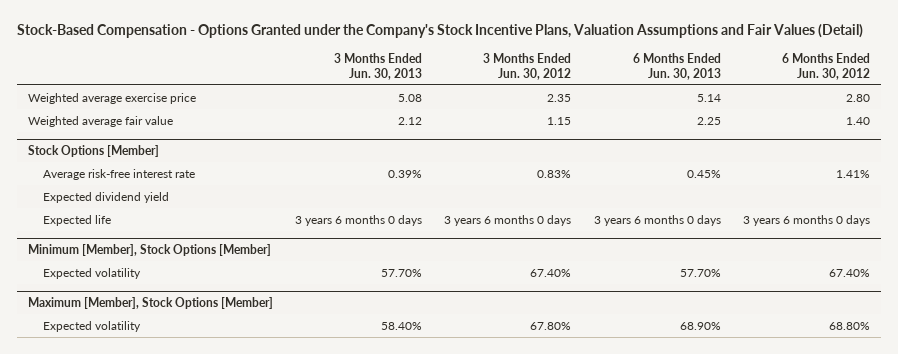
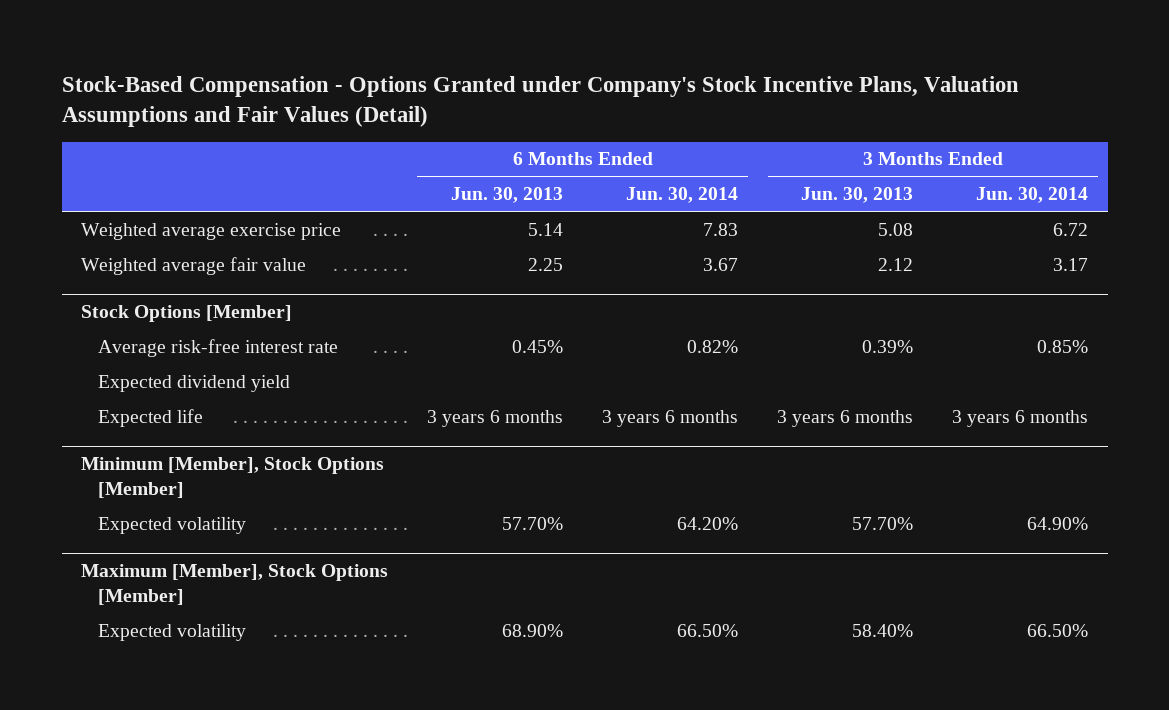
[16,24,863,39] Stock-Based Compensation - Options Granted under the Company's Stock Incentive Plans, Valuation Assumptions and Fair Values (Detail) -> [61,75,1019,128] Stock-Based Compensation - Options Granted under Company's Stock Incentive Plans, Valuation Assumptions and Fair Values (Detail)
[483,53,572,80] 3 Months Ended Jun. 30, 2012 -> none
[781,53,870,80] 6 Months Ended Jun. 30, 2012 -> none
none -> [626,187,739,204] Jun. 30, 2014
none -> [976,187,1089,204] Jun. 30, 2014
[295,214,423,226] 3 years 6 months 0 days -> [777,409,914,427] 3 years 6 months
[593,214,721,226] 3 years 6 months 0 days -> [427,409,564,427] 3 years 6 months

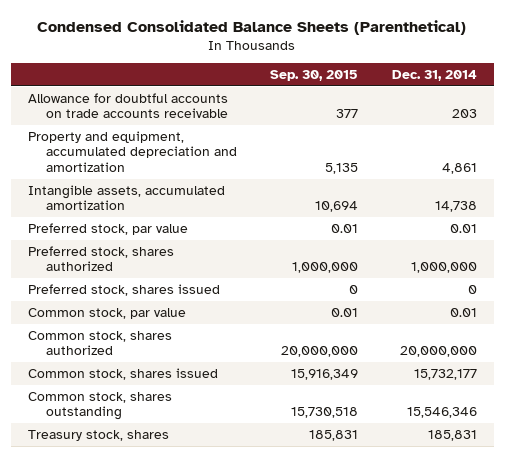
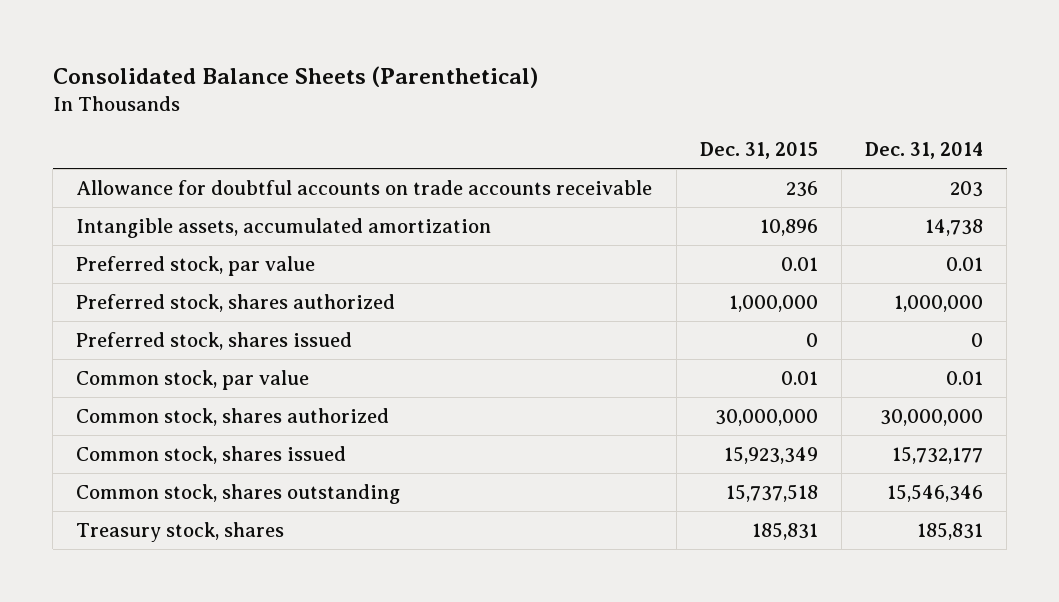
[37,19,467,35] Condensed Consolidated Balance Sheets (Parenthetical) -> [52,65,538,88] Consolidated Balance Sheets (Parenthetical)
[270,69,359,81] Sep. 30, 2015 -> none
none -> [699,142,818,160] Dec. 31, 2015
[27,130,237,172] Property and equipment, accumulated depreciation and amortization -> none
[399,346,477,358] 20,000,000 -> [880,408,984,426] 30,000,000

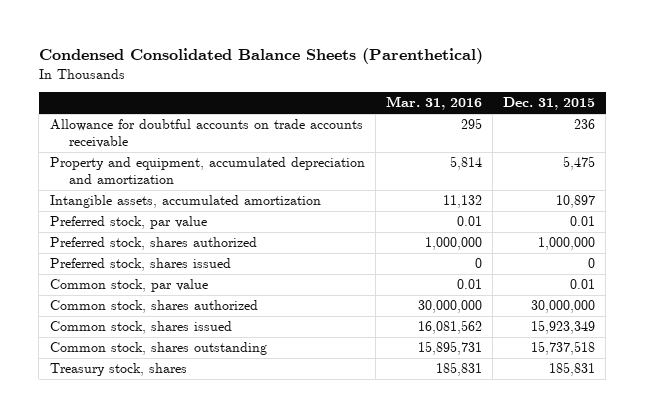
[52,65,538,88] Consolidated Balance Sheets (Parenthetical) -> [38,48,483,65] Condensed Consolidated Balance Sheets (Parenthetical)
[865,142,984,160] Dec. 31, 2014 -> none
none -> [385,96,482,111] Mar. 31, 2016
none -> [49,157,365,185] Property and equipment, accumulated depreciation and amortization
[759,218,818,236] 10,896 -> [556,195,596,209] 10,897

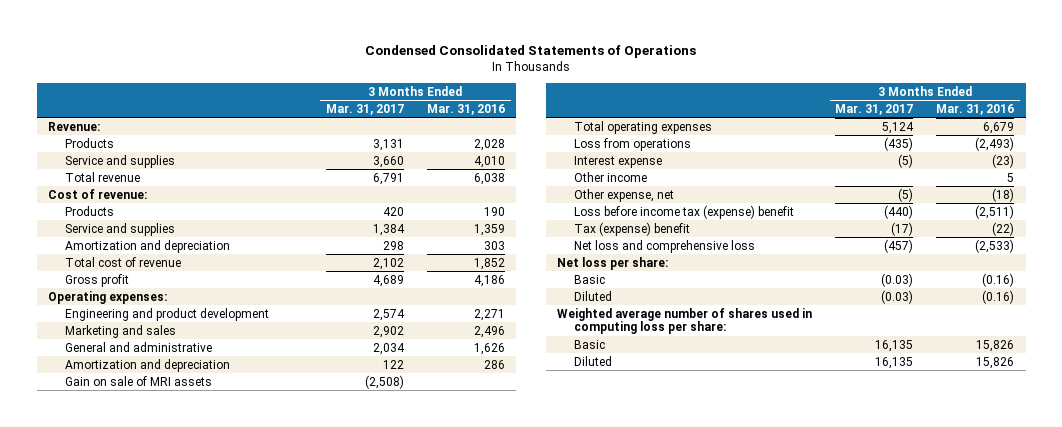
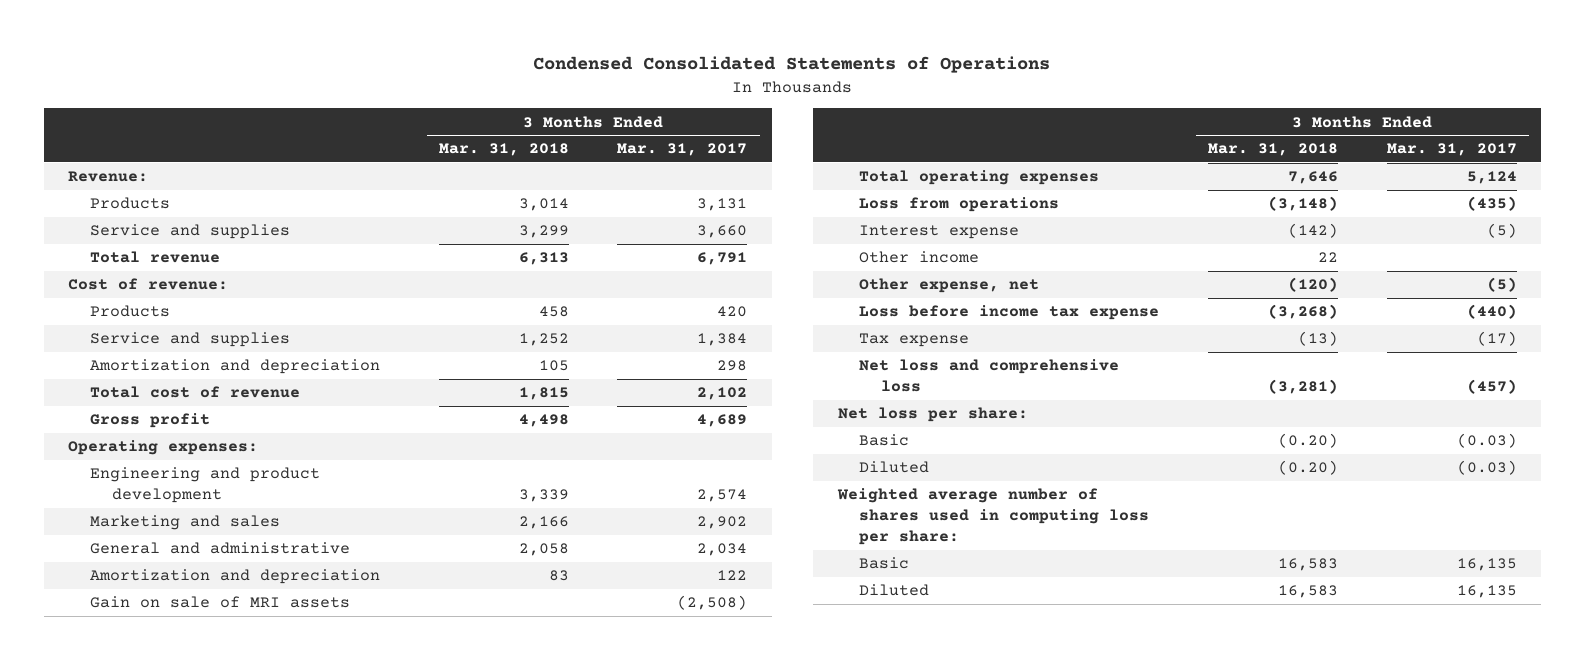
[426,103,505,115] Mar. 31, 2016 -> none
none -> [438,143,569,157] Mar. 31, 2018
[573,204,794,219] Loss before income tax (expense) benefit -> [859,305,1160,321] Loss before income tax expense
[573,221,690,236] Tax (expense) benefit -> [859,333,970,348] Tax expense

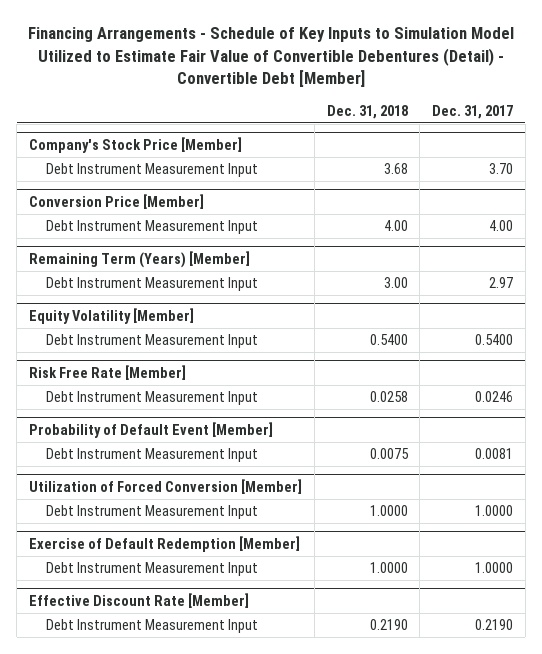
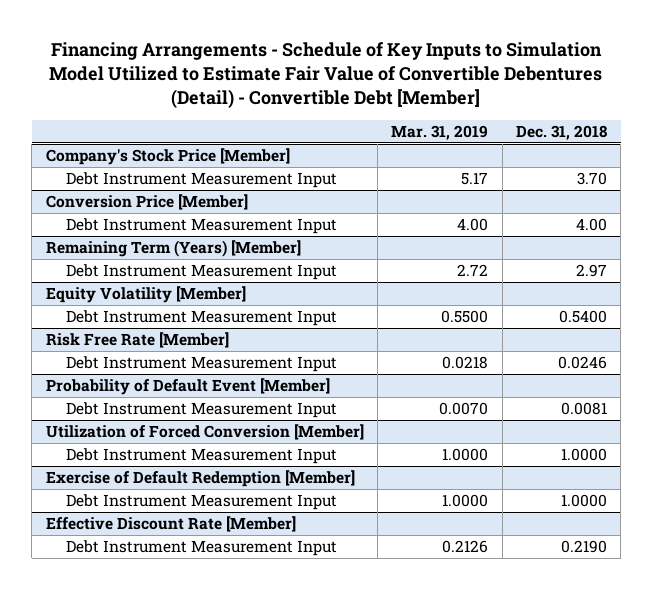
[431,104,513,119] Dec. 31, 2017 -> none
none -> [391,124,489,140] Mar. 31, 2019
[383,163,408,175] 3.68 -> [577,172,608,186] 3.70
[383,277,408,289] 3.00 -> [576,264,608,278] 2.97
[369,391,408,403] 0.0258 -> [558,356,608,370] 0.0246
[369,448,409,460] 0.0075 -> [561,402,608,416] 0.0081

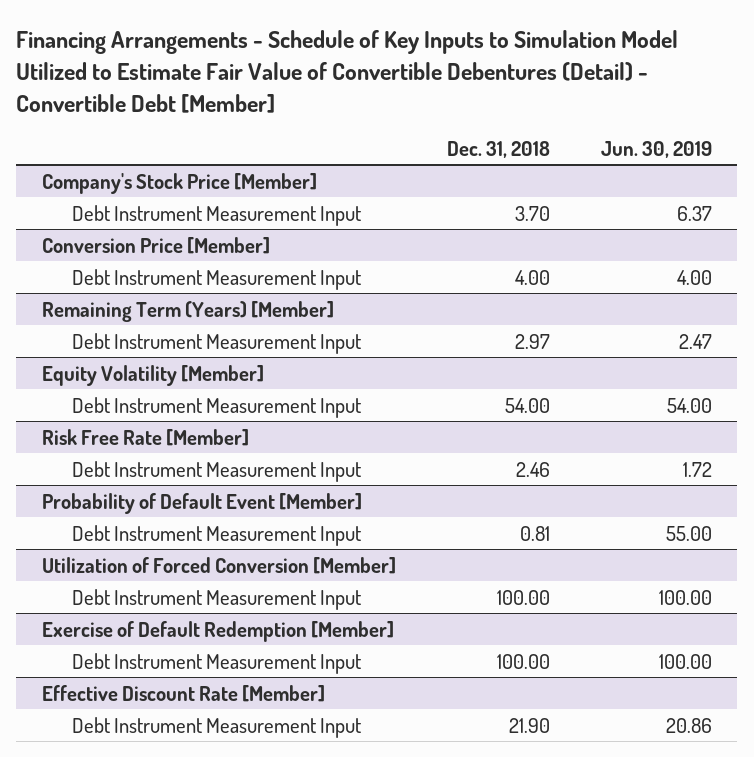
[391,124,489,140] Mar. 31, 2019 -> none
none -> [600,140,712,158] Jun. 30, 2019
[559,310,608,324] 0.5400 -> [504,397,550,413] 54.00
[558,356,608,370] 0.0246 -> [515,461,550,477] 2.46
[561,402,608,416] 0.0081 -> [519,525,550,541] 0.81
[561,448,608,462] 1.0000 -> [496,589,550,605] 100.00
[561,494,608,508] 1.0000 -> [496,653,550,669] 100.00
[561,540,608,554] 0.2190 -> [508,717,550,733] 21.90

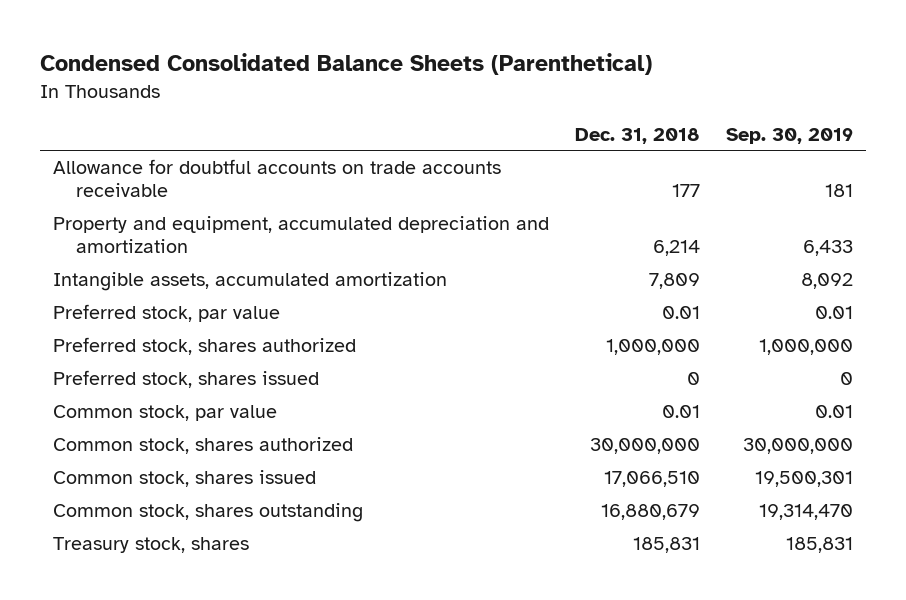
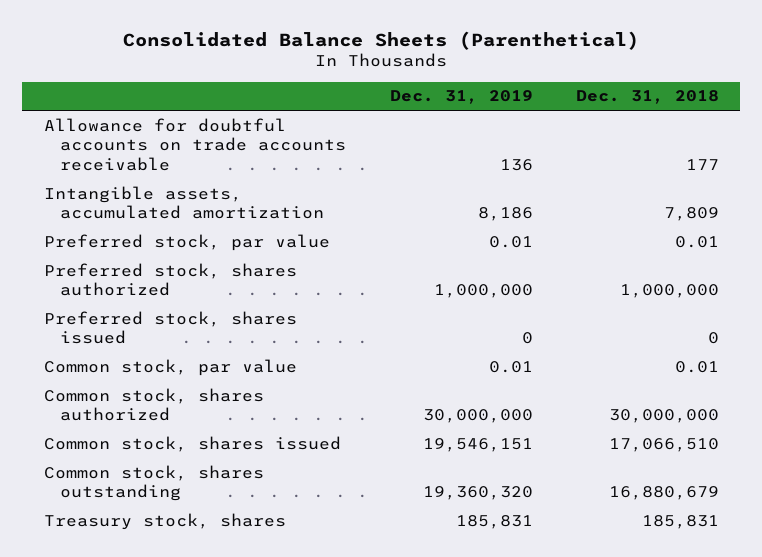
[40,52,653,75] Condensed Consolidated Balance Sheets (Parenthetical) -> [123,30,640,50] Consolidated Balance Sheets (Parenthetical)
[725,127,853,144] Sep. 30, 2019 -> none
none -> [389,90,533,105] Dec. 31, 2019
[53,216,550,254] Property and equipment, accumulated depreciation and amortization -> none

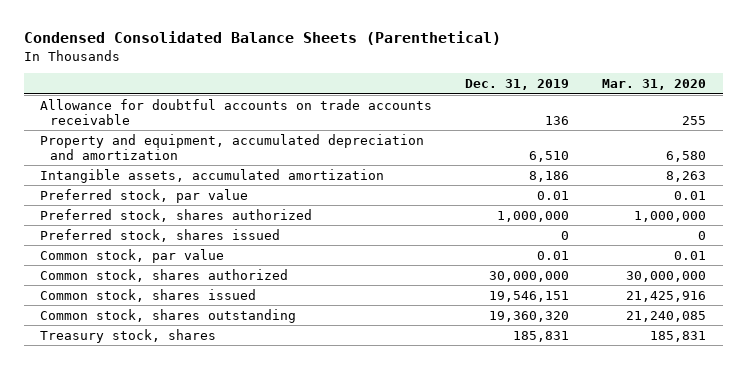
[123,30,640,50] Consolidated Balance Sheets (Parenthetical) -> [23,31,501,46] Condensed Consolidated Balance Sheets (Parenthetical)
[575,90,719,105] Dec. 31, 2018 -> none
none -> [602,79,707,91] Mar. 31, 2020
none -> [40,133,425,160] Property and equipment, accumulated depreciation and amortization

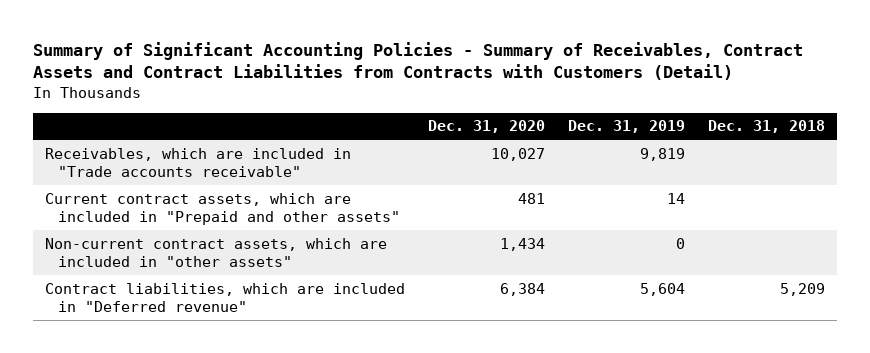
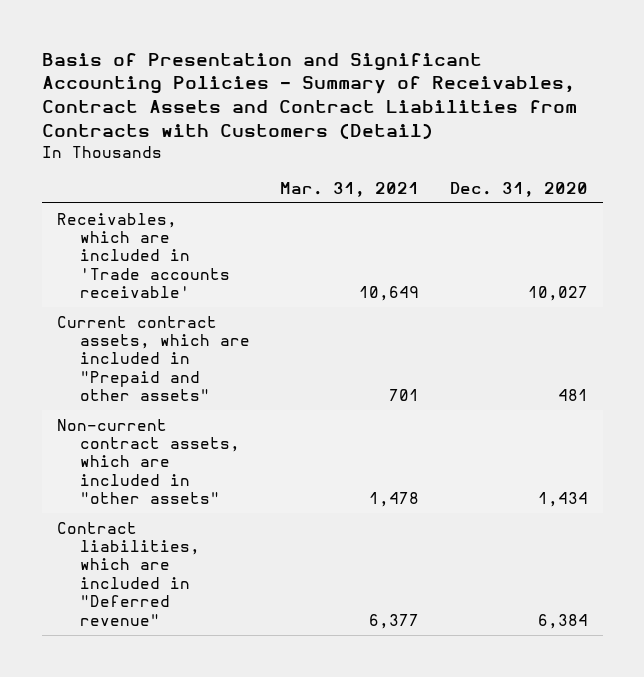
[32,41,803,81] Summary of Significant Accounting Policies - Summary of Receivables, Contract Assets and Contract Liabilities from Contracts with Customers (Detail) -> [41,52,577,140] Basis of Presentation and Significant Accounting Policies - Summary of Receivables, Contract Assets and Contract Liabilities from Contracts with Customers (Detail)
[568,120,686,134] Dec. 31, 2019 -> none
[708,120,826,134] Dec. 31, 2018 -> none
none -> [280,181,420,197] Mar. 31, 2021
[44,147,351,177] Receivables, which are included in "Trade accounts receivable" -> [56,212,230,299] Receivables, which are included in 'Trade accounts receivable'

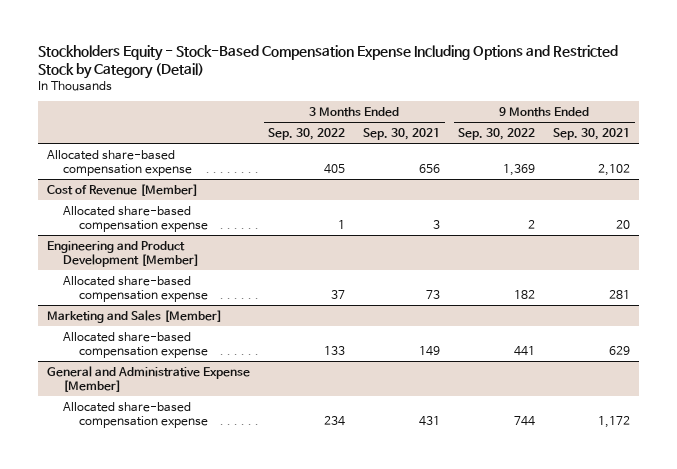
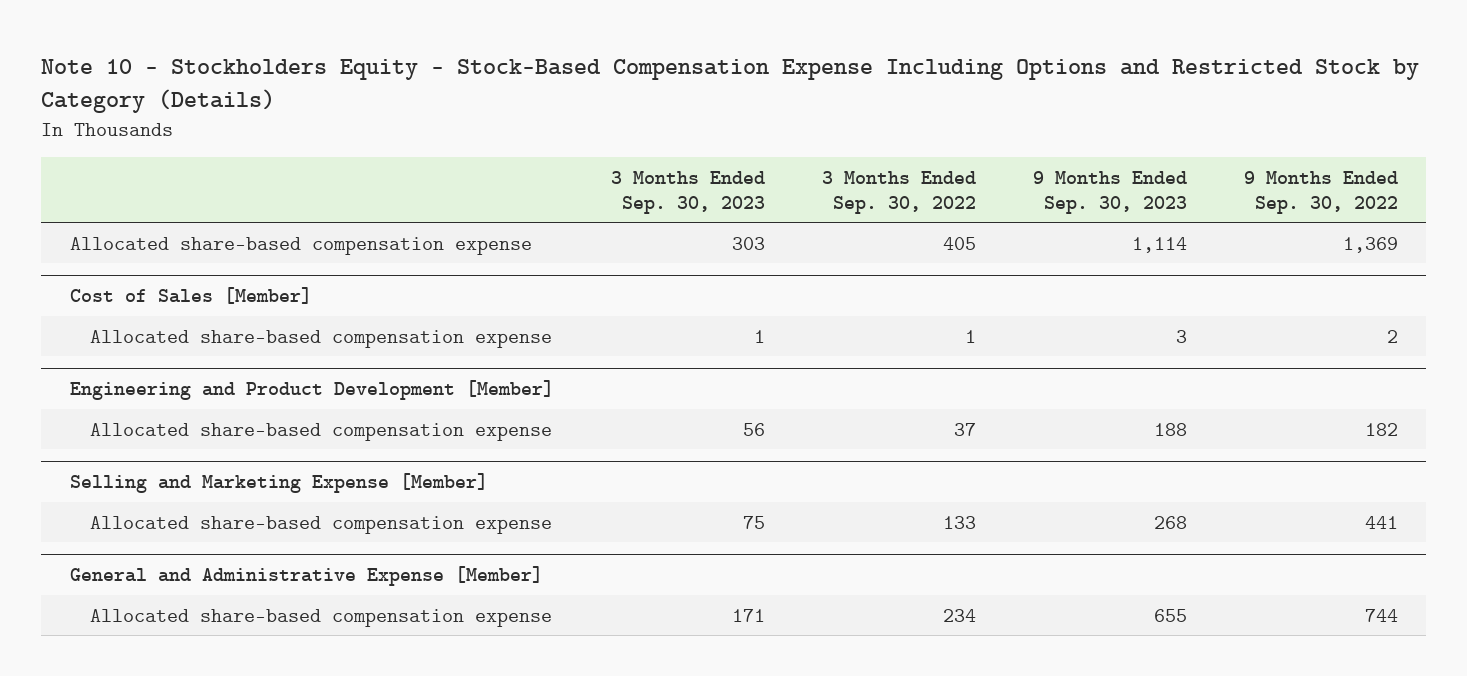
[38,45,619,80] Stockholders Equity - Stock-Based Compensation Expense Including Options and Restricted Stock by Category (Detail) -> [41,59,1420,114] Note 10 - Stockholders Equity - Stock-Based Compensation Expense Including Options and Restricted Stock by Category (Details)
[363,127,441,140] Sep. 30, 2021 -> none
[553,127,631,140] Sep. 30, 2021 -> none
none -> [610,170,765,214] 3 Months Ended Sep. 30, 2023
none -> [1032,170,1187,214] 9 Months Ended Sep. 30, 2023
[47,183,199,196] Cost of Revenue [Member] -> [69,287,312,305] Cost of Sales [Member]
[47,309,223,323] Marketing and Sales [Member] -> [69,473,488,494] Selling and Marketing Expense [Member]

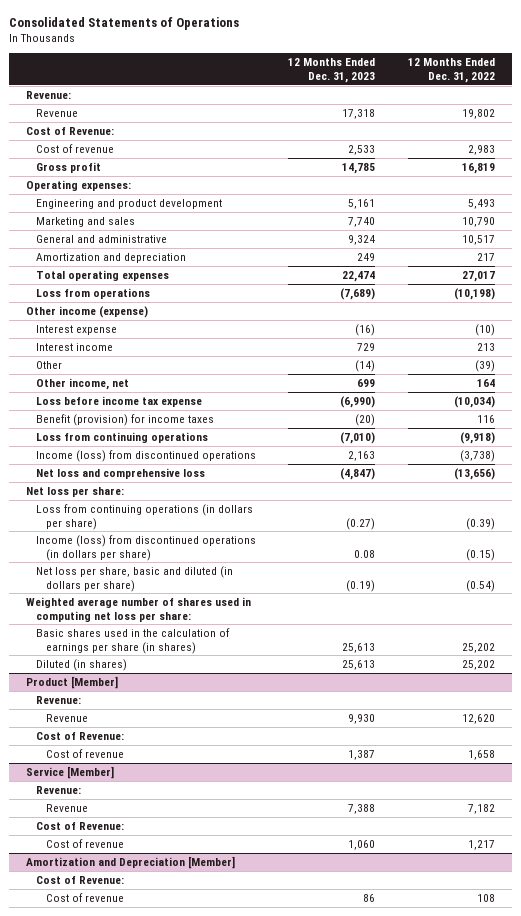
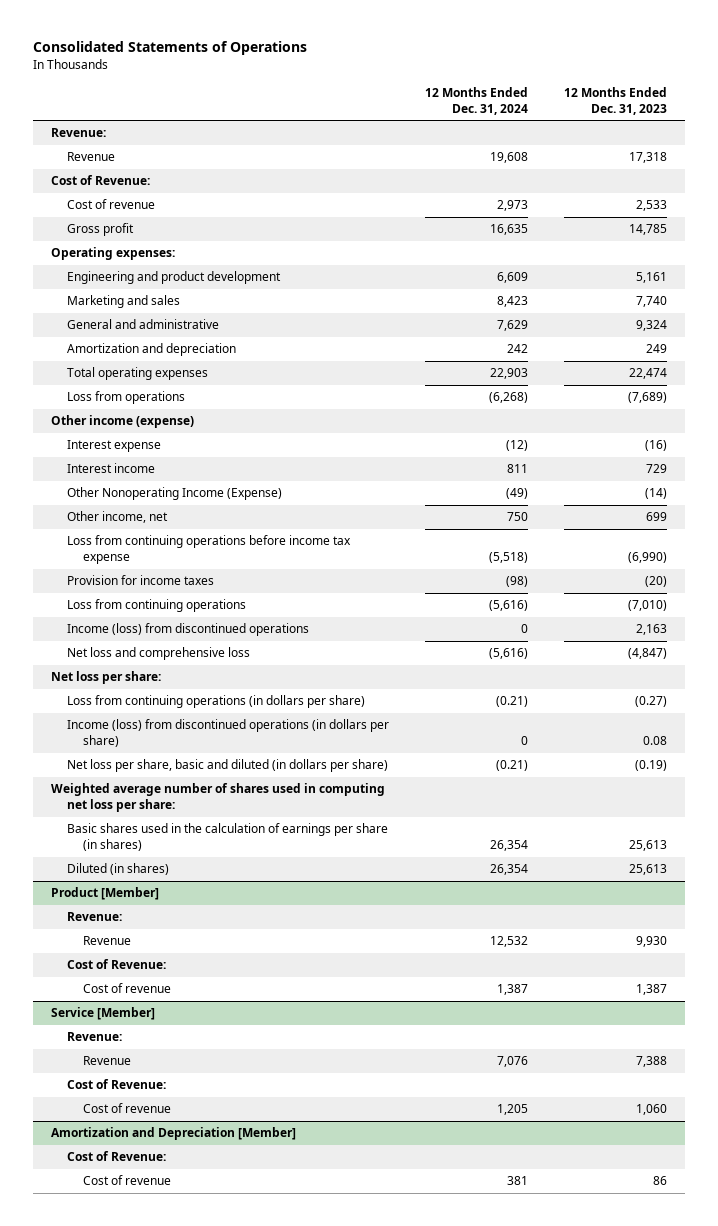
[408,58,496,84] 12 Months Ended Dec. 31, 2022 -> none
none -> [425,87,529,115] 12 Months Ended Dec. 31, 2024
[35,360,62,369] Other -> [67,487,283,501] Other Nonoperating Income (Expense)
[35,395,202,407] Loss before income tax expense -> [67,535,352,564] Loss from continuing operations before income tax expense
[35,413,214,426] Benefit (provision) for income taxes -> [67,575,215,586] Provision for income taxes

